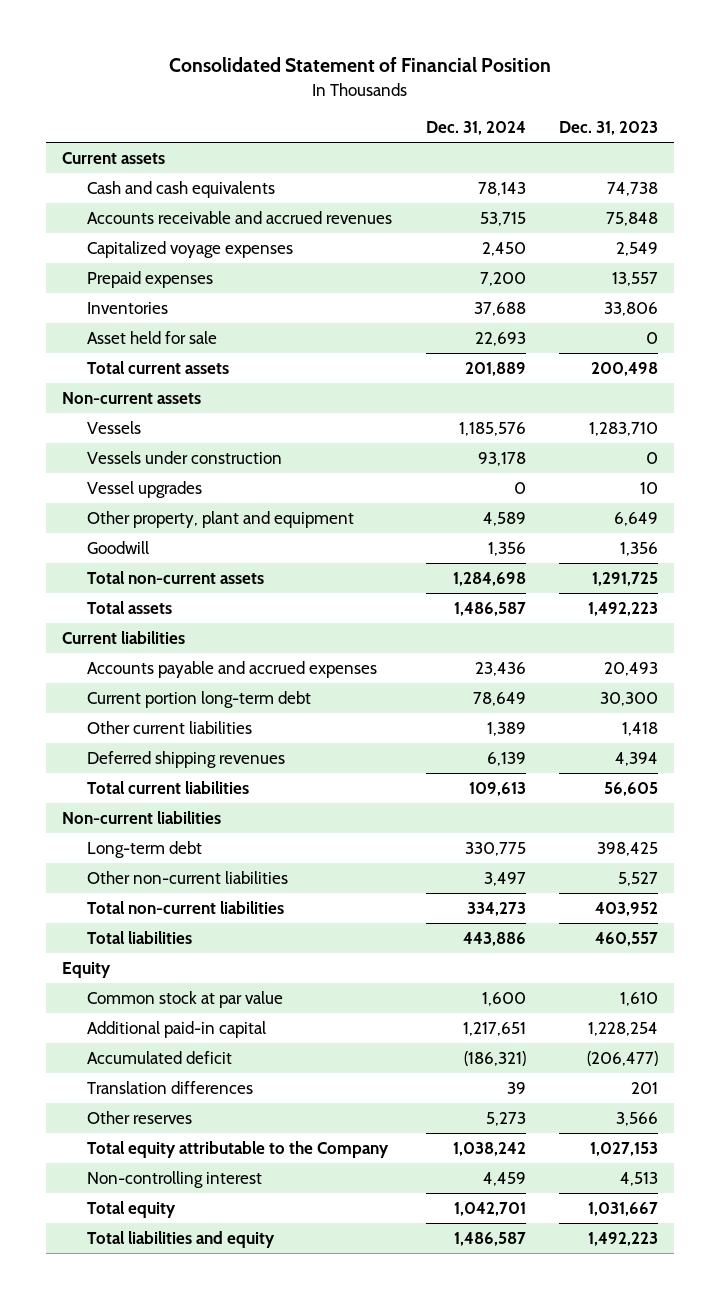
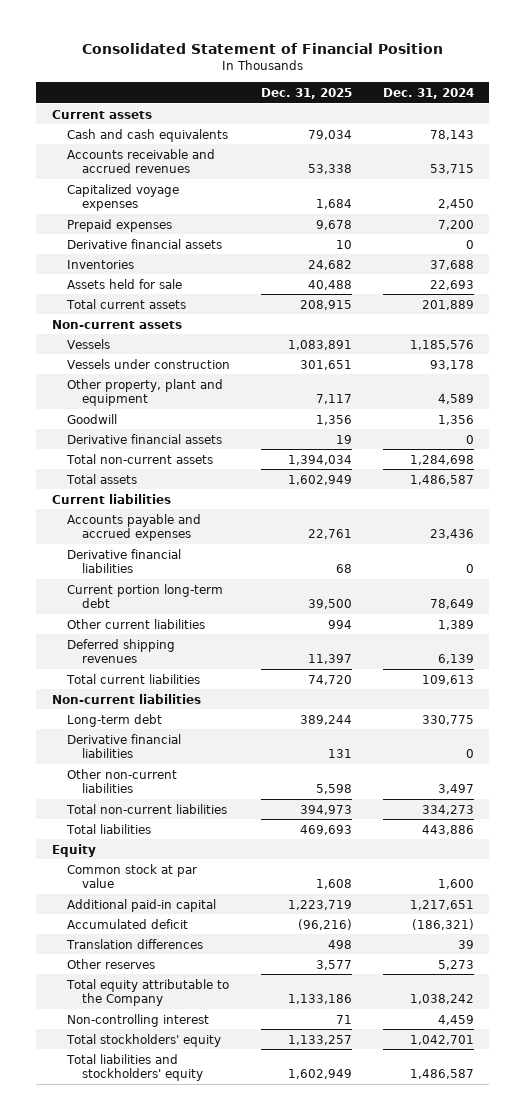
[558,121,658,136] Dec. 31, 2023 -> none
none -> [260,87,352,99] Dec. 31, 2025
none -> [66,238,222,249] Derivative financial assets
[87,330,218,344] Asset held for sale -> [66,278,182,289] Assets held for sale
[87,480,203,498] Vessel upgrades -> none
none -> [66,433,222,444] Derivative financial assets
none -> [66,548,181,574] Derivative financial liabilities
none -> [66,733,181,759] Derivative financial liabilities
[87,1200,177,1218] Total equity -> [65,1033,221,1047] Total stockholders' equity
[87,1230,276,1248] Total liabilities and equity -> [65,1053,203,1082] Total liabilities and stockholders' equity

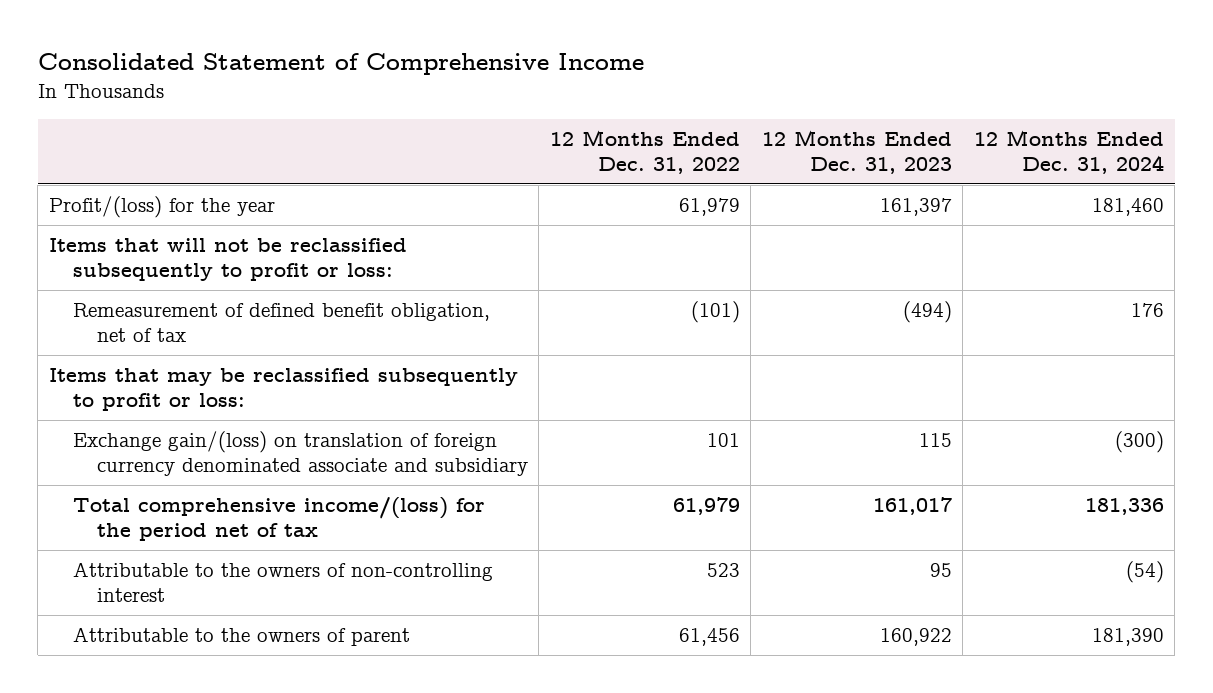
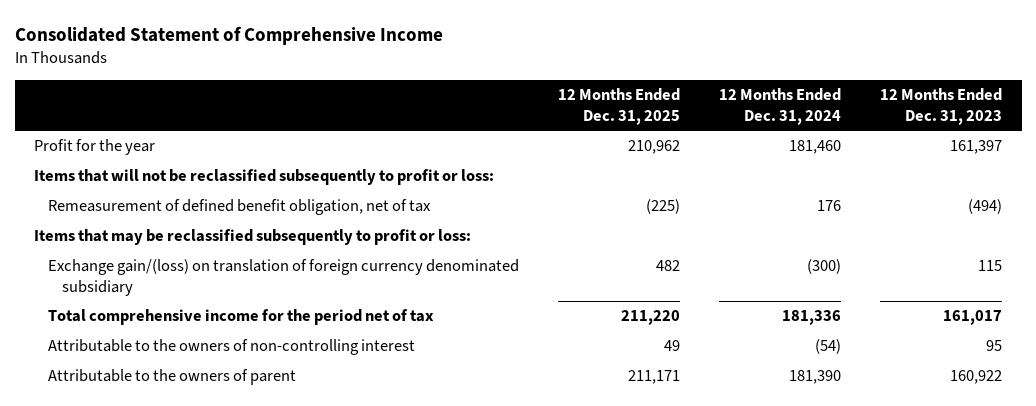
[549,129,740,174] 12 Months Ended Dec. 31, 2022 -> none
none -> [558,88,681,125] 12 Months Ended Dec. 31, 2025
[48,196,275,219] Profit/(loss) for the year -> [34,139,156,156] Profit for the year
[72,431,528,476] Exchange gain/(loss) on translation of foreign currency denominated associate and subsidiary -> [48,259,520,296] Exchange gain/(loss) on translation of foreign currency denominated subsidiary
[72,497,485,541] Total comprehensive income/(loss) for the period net of tax -> [48,309,435,326] Total comprehensive income for the period net of tax

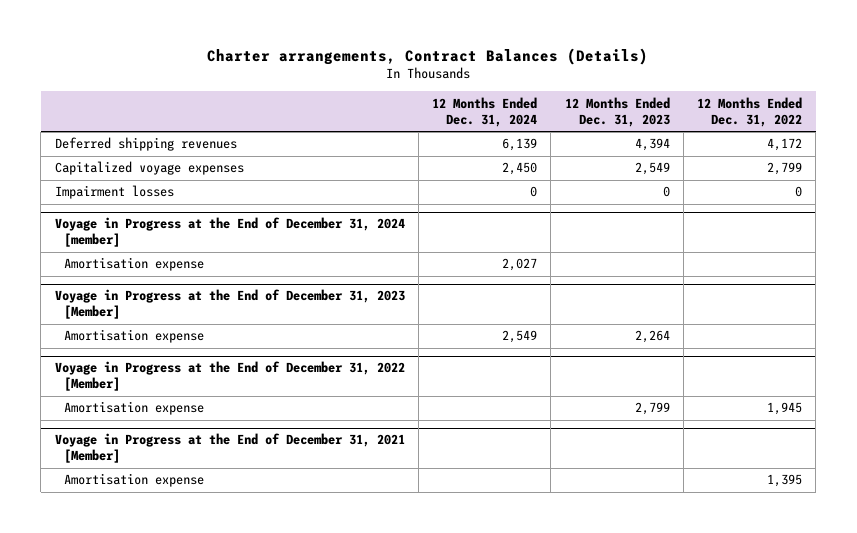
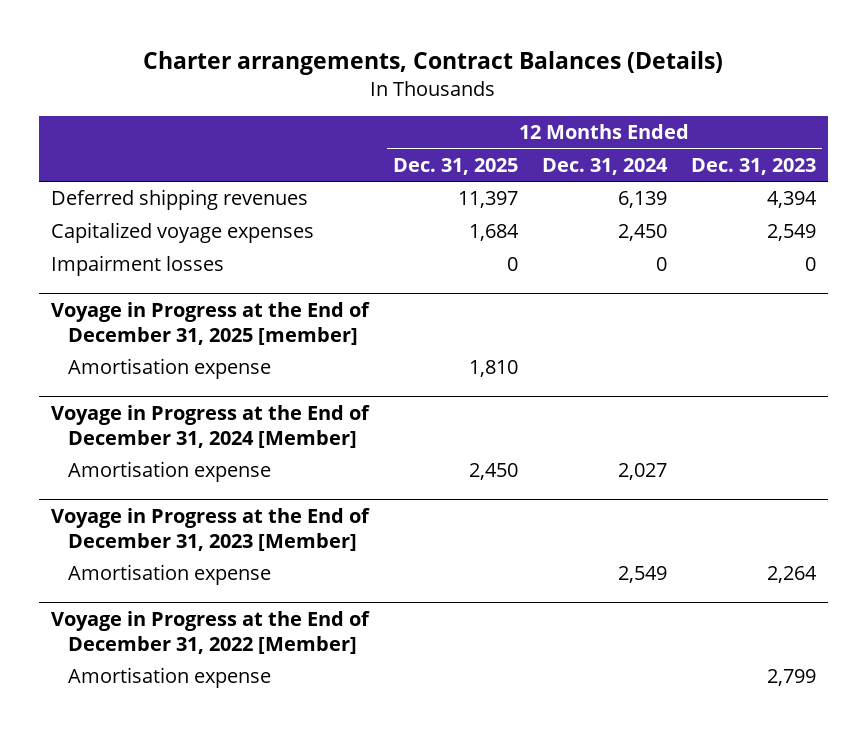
[697,96,803,127] 12 Months Ended Dec. 31, 2022 -> none
none -> [392,158,518,176] Dec. 31, 2025
[54,217,405,248] Voyage in Progress at the End of December 31, 2024 [member] -> [50,301,370,345] Voyage in Progress at the End of December 31, 2025 [member]
none -> [68,358,272,380] Amortisation expense
none -> [50,404,370,448] Voyage in Progress at the End of December 31, 2024 [Member]
[54,433,405,464] Voyage in Progress at the End of December 31, 2021 [Member] -> none
[64,473,205,488] Amortisation expense -> none

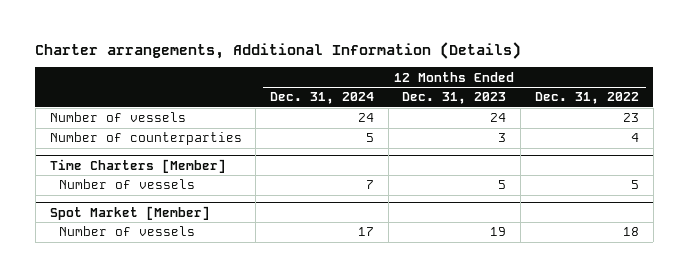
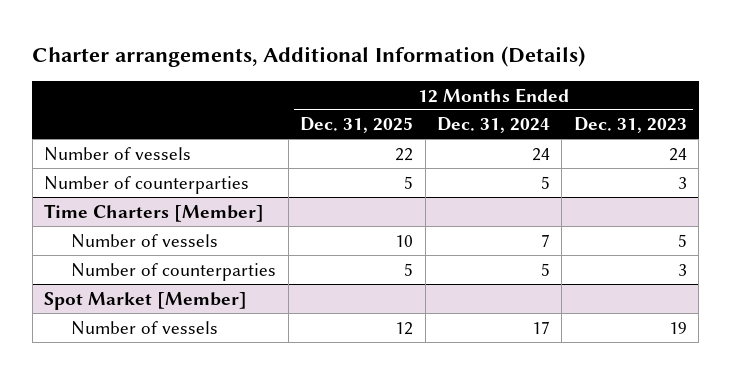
[534,92,639,105] Dec. 31, 2022 -> none
none -> [300,117,414,134] Dec. 31, 2025
none -> [71,262,277,281] Number of counterparties

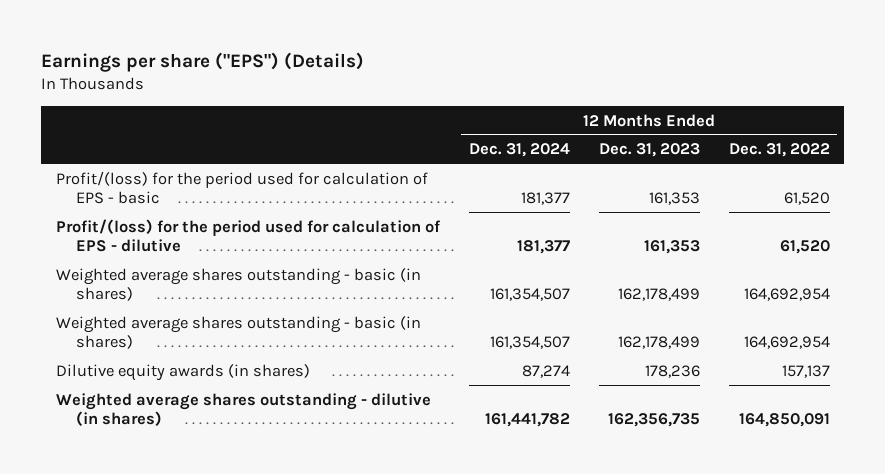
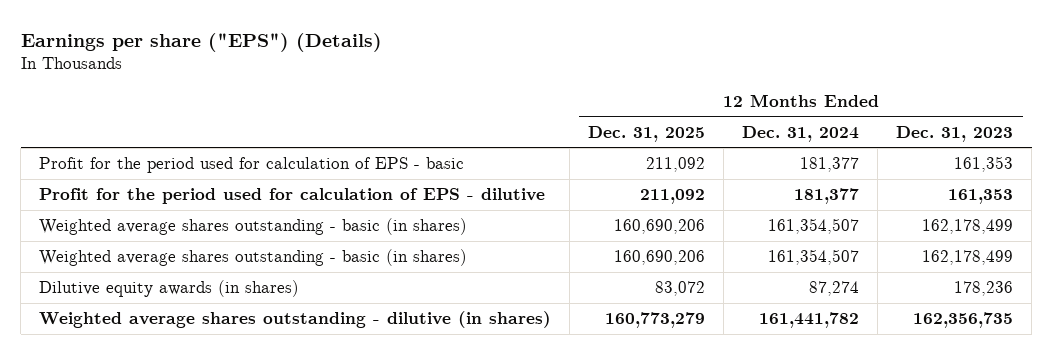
[728,143,830,158] Dec. 31, 2022 -> none
none -> [588,125,706,142] Dec. 31, 2025
[55,170,428,205] Profit/(loss) for the period used for calculation of EPS - basic -> [39,157,465,174] Profit for the period used for calculation of EPS - basic
[55,218,441,253] Profit/(loss) for the period used for calculation of EPS - dilutive -> [39,188,546,205] Profit for the period used for calculation of EPS - dilutive

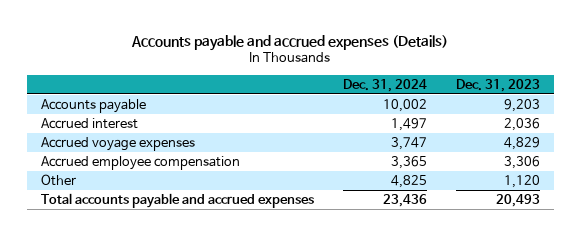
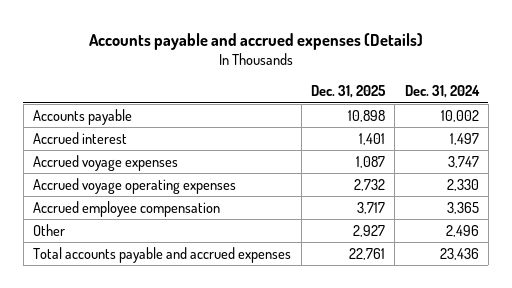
[455,78,540,92] Dec. 31, 2023 -> none
none -> [310,85,386,99] Dec. 31, 2025
none -> [33,177,237,194] Accrued voyage operating expenses
[390,174,427,188] 4,825 -> [445,224,479,237] 2,496

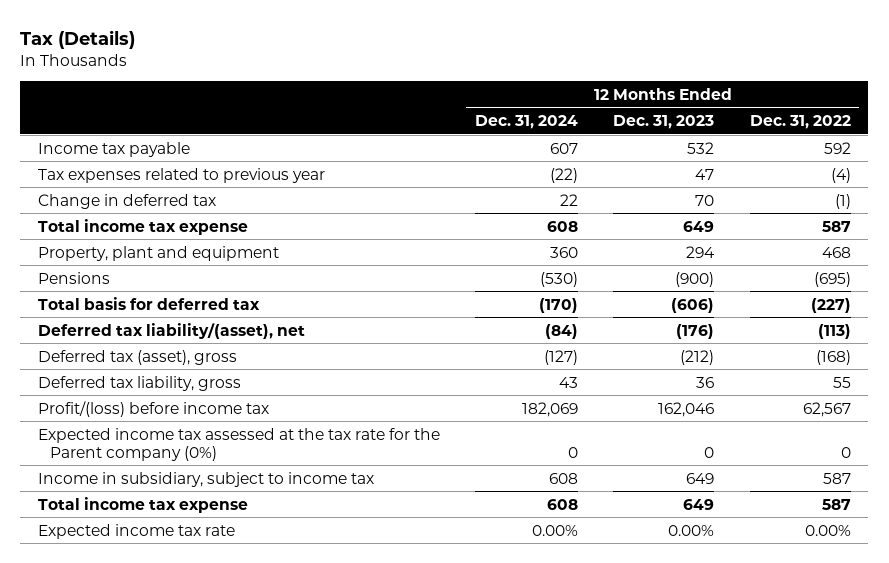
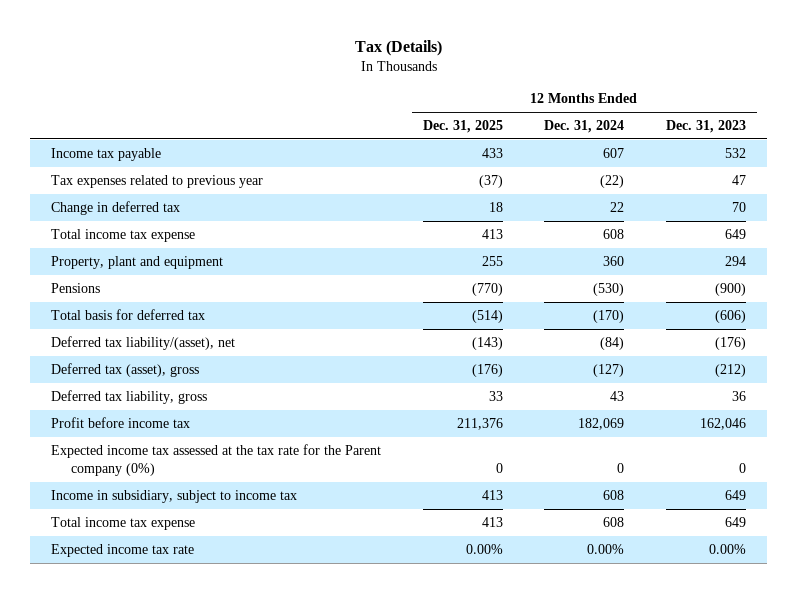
[749,114,851,129] Dec. 31, 2022 -> none
none -> [422,120,503,134] Dec. 31, 2025
[38,400,270,417] Profit/(loss) before income tax -> [51,416,191,428] Profit before income tax

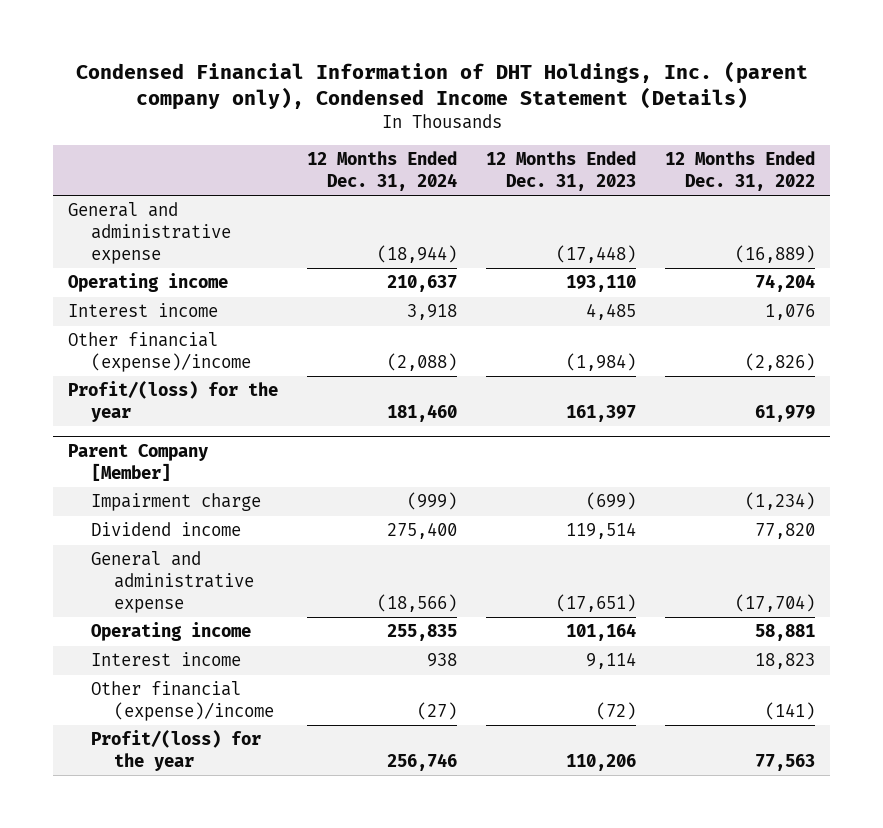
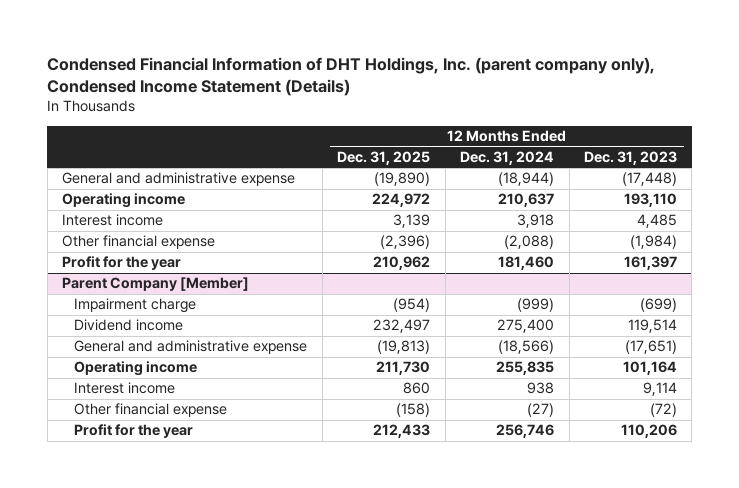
[665,150,816,191] 12 Months Ended Dec. 31, 2022 -> none
none -> [337,150,431,165] Dec. 31, 2025
[67,332,251,372] Other financial (expense)/income -> [62,235,216,250] Other financial expense
[67,381,278,422] Profit/(loss) for the year -> [62,256,182,271] Profit for the year
[90,681,274,721] Other financial (expense)/income -> [74,403,228,418] Other financial expense
[90,730,261,771] Profit/(loss) for the year -> [74,424,194,439] Profit for the year

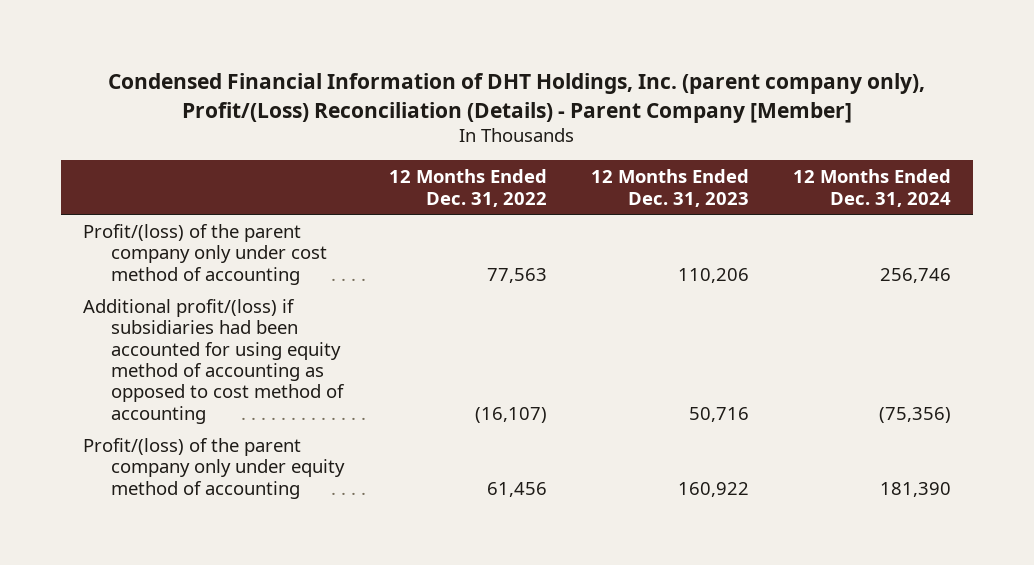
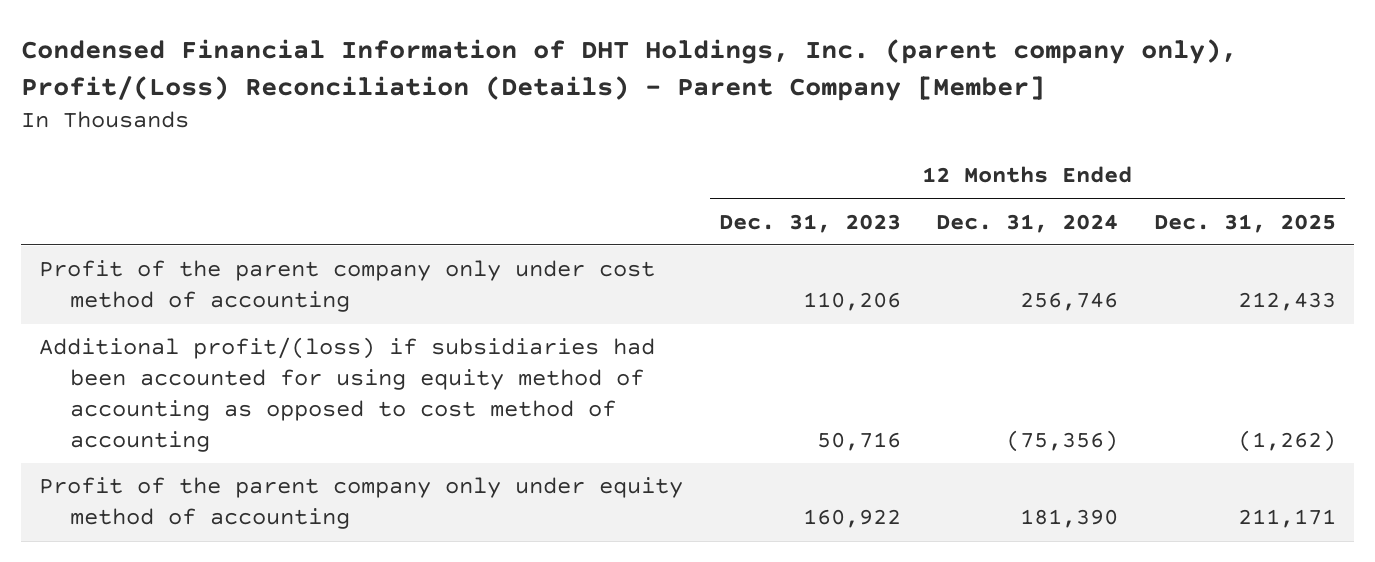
[388,169,547,207] 12 Months Ended Dec. 31, 2022 -> none
none -> [1154,213,1337,233] Dec. 31, 2025
[83,223,328,285] Profit/(loss) of the parent company only under cost method of accounting -> [38,260,655,313] Profit of the parent company only under cost method of accounting
[83,437,346,499] Profit/(loss) of the parent company only under equity method of accounting -> [38,477,683,530] Profit of the parent company only under equity method of accounting

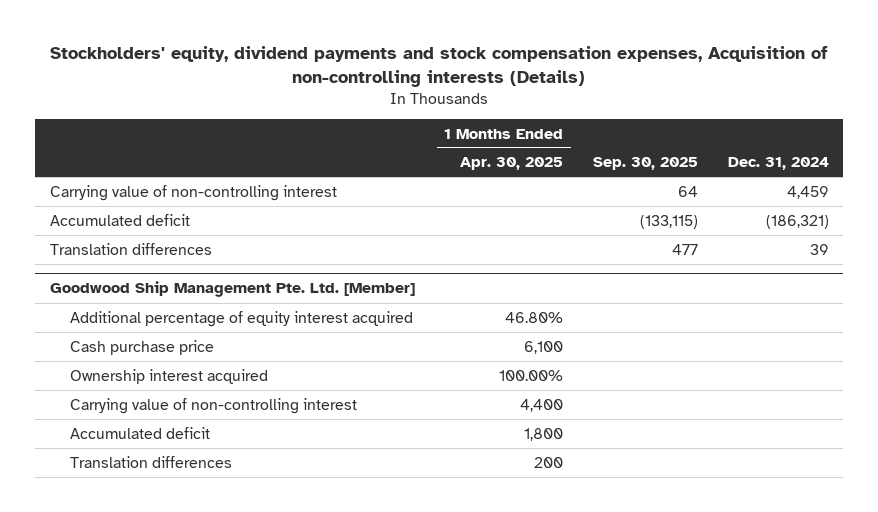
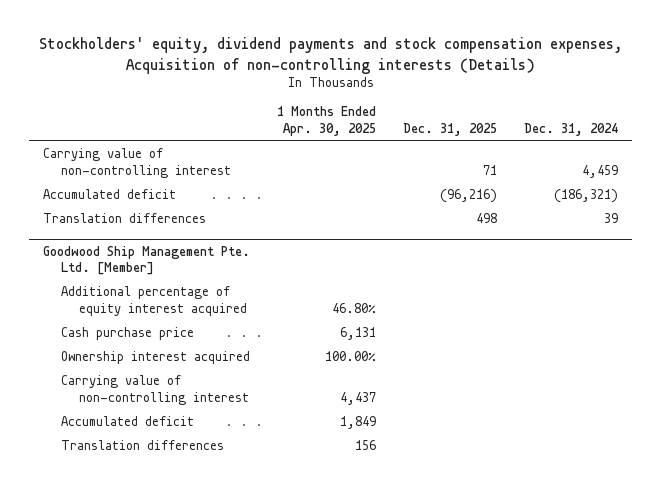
[592,157,698,171] Sep. 30, 2025 -> none
none -> [403,123,498,137] Dec. 31, 2025
[524,340,564,354] 6,100 -> [340,327,377,341] 6,131
[520,398,564,412] 4,400 -> [340,392,377,406] 4,437
[524,427,564,441] 1,800 -> [340,416,377,430] 1,849
[534,456,564,468] 200 -> [355,440,377,451] 156

